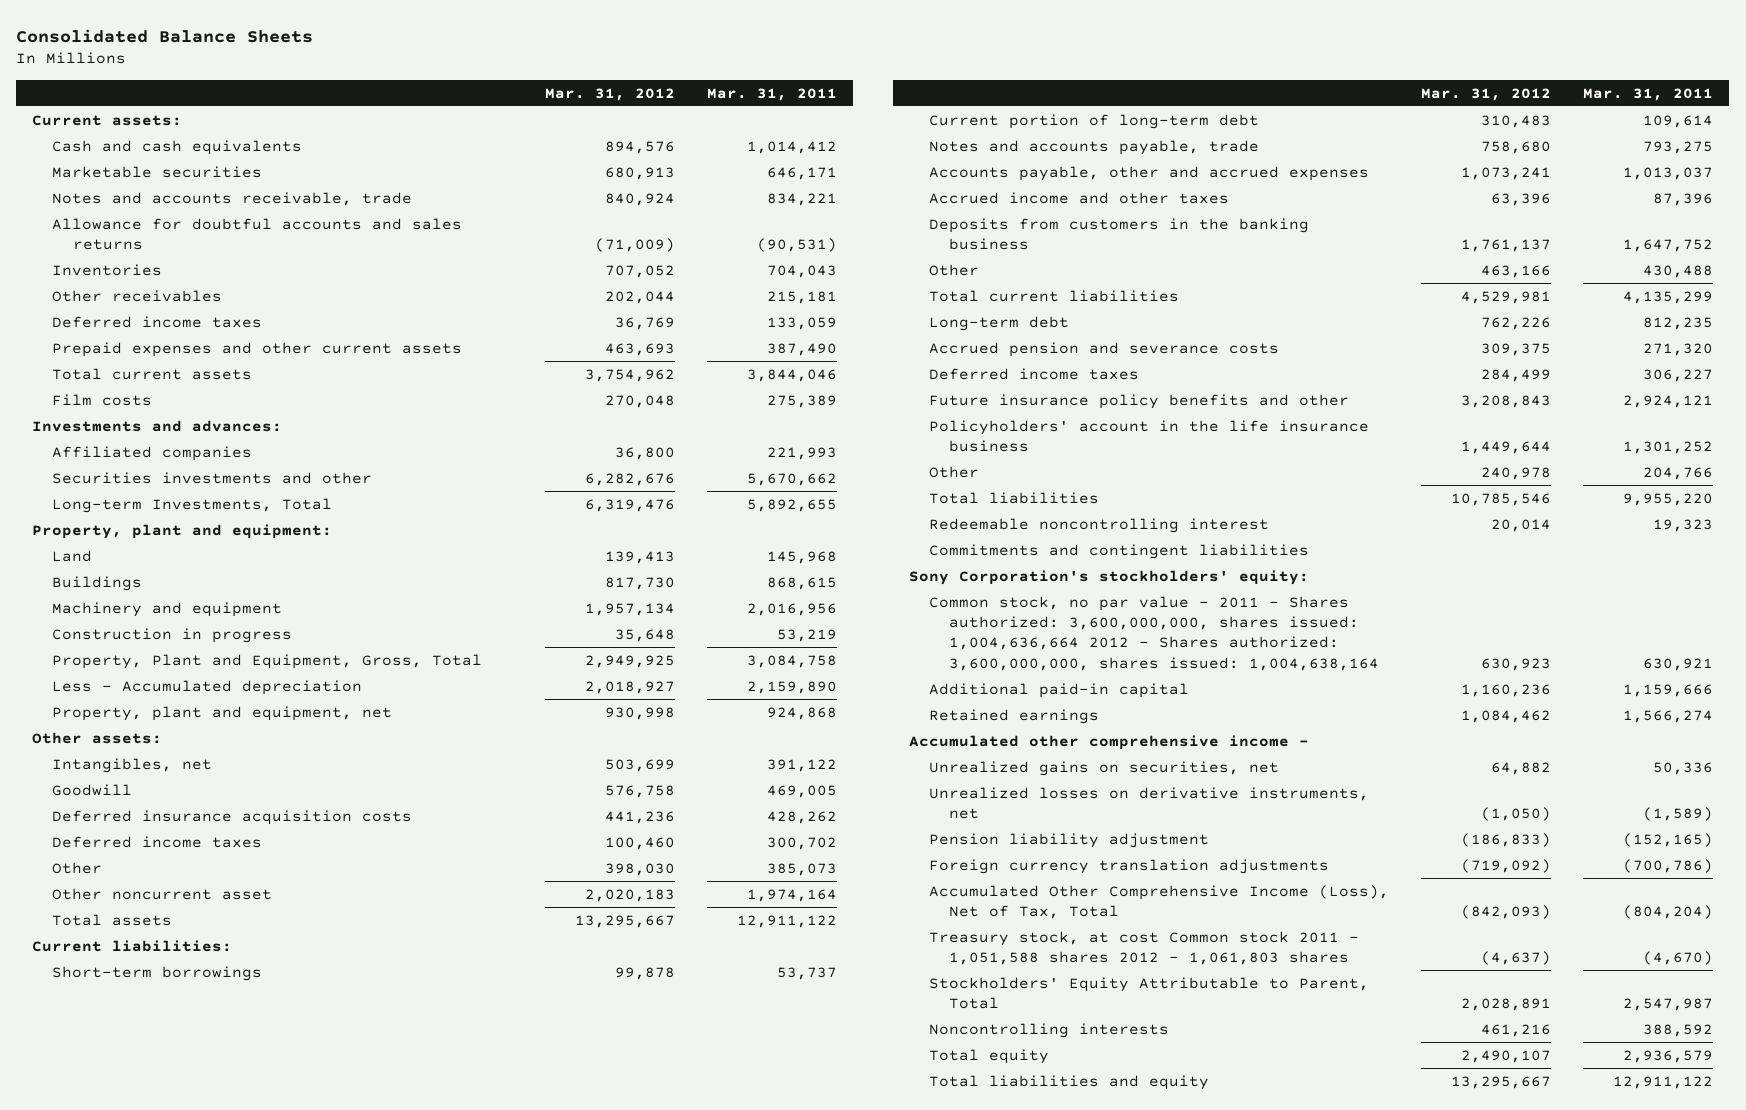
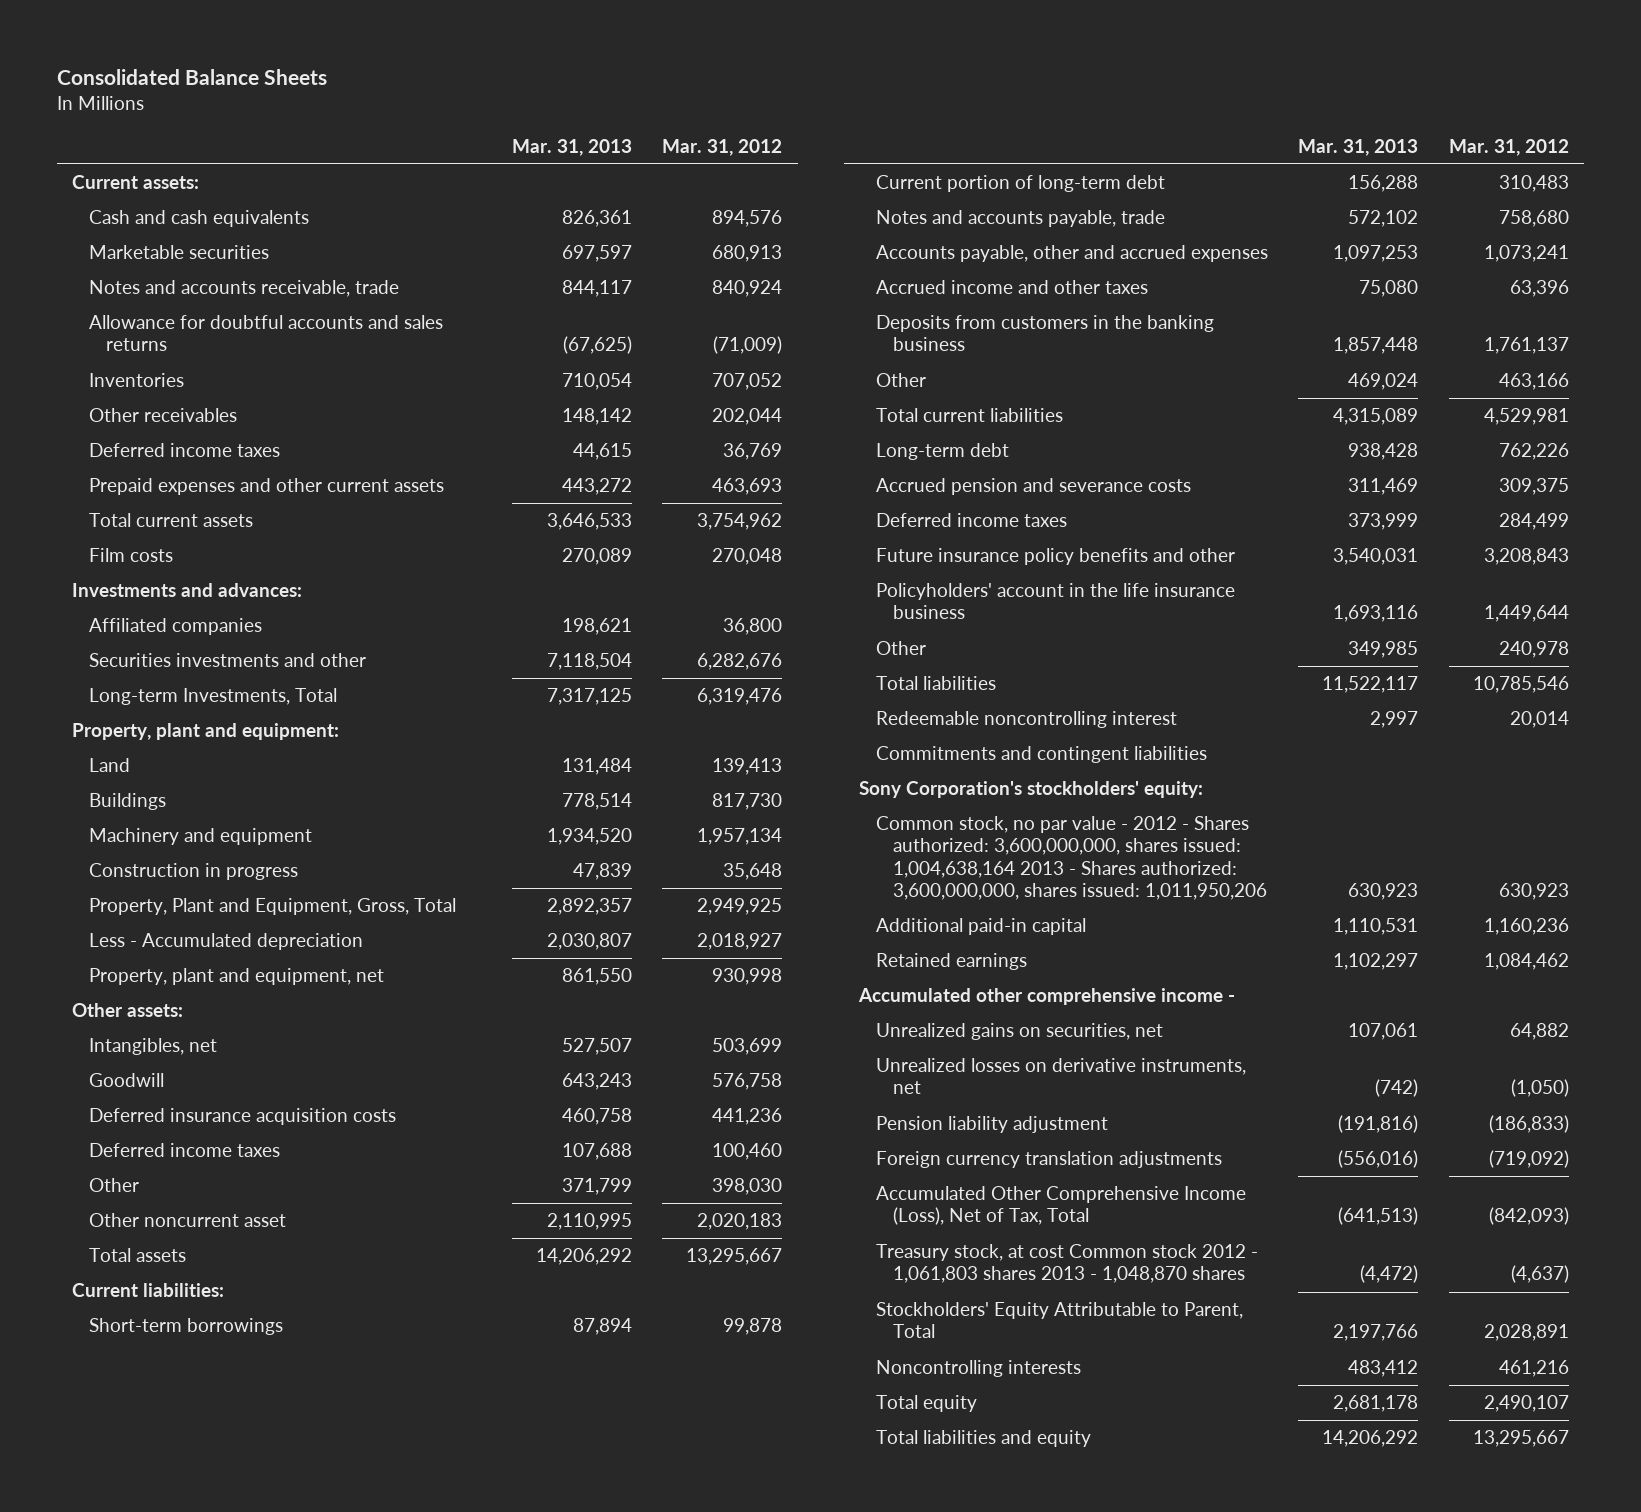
[706,87,837,101] Mar. 31, 2011 -> none
none -> [511,138,632,156] Mar. 31, 2013
[929,595,1380,671] Common stock, no par value - 2011 - Shares authorized: 3,600,000,000, shares issued: 1,004,636,664 2012 - Shares authorized: 3,600,000,000, shares issued: 1,004,638,164 -> [875,816,1267,900] Common stock, no par value - 2012 - Shares authorized: 3,600,000,000, shares issued: 1,004,638,164 2013 - Shares authorized: 3,600,000,000, shares issued: 1,011,950,206
[929,930,1360,966] Treasury stock, at cost Common stock 2011 - 1,051,588 shares 2012 - 1,061,803 shares -> [875,1244,1258,1284] Treasury stock, at cost Common stock 2012 - 1,061,803 shares 2013 - 1,048,870 shares

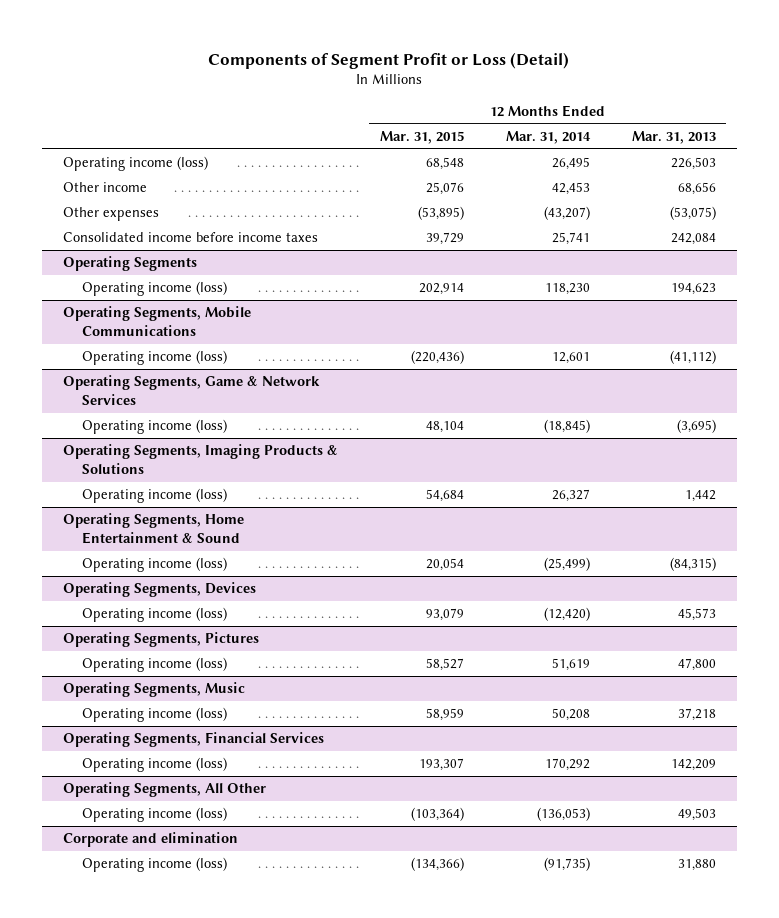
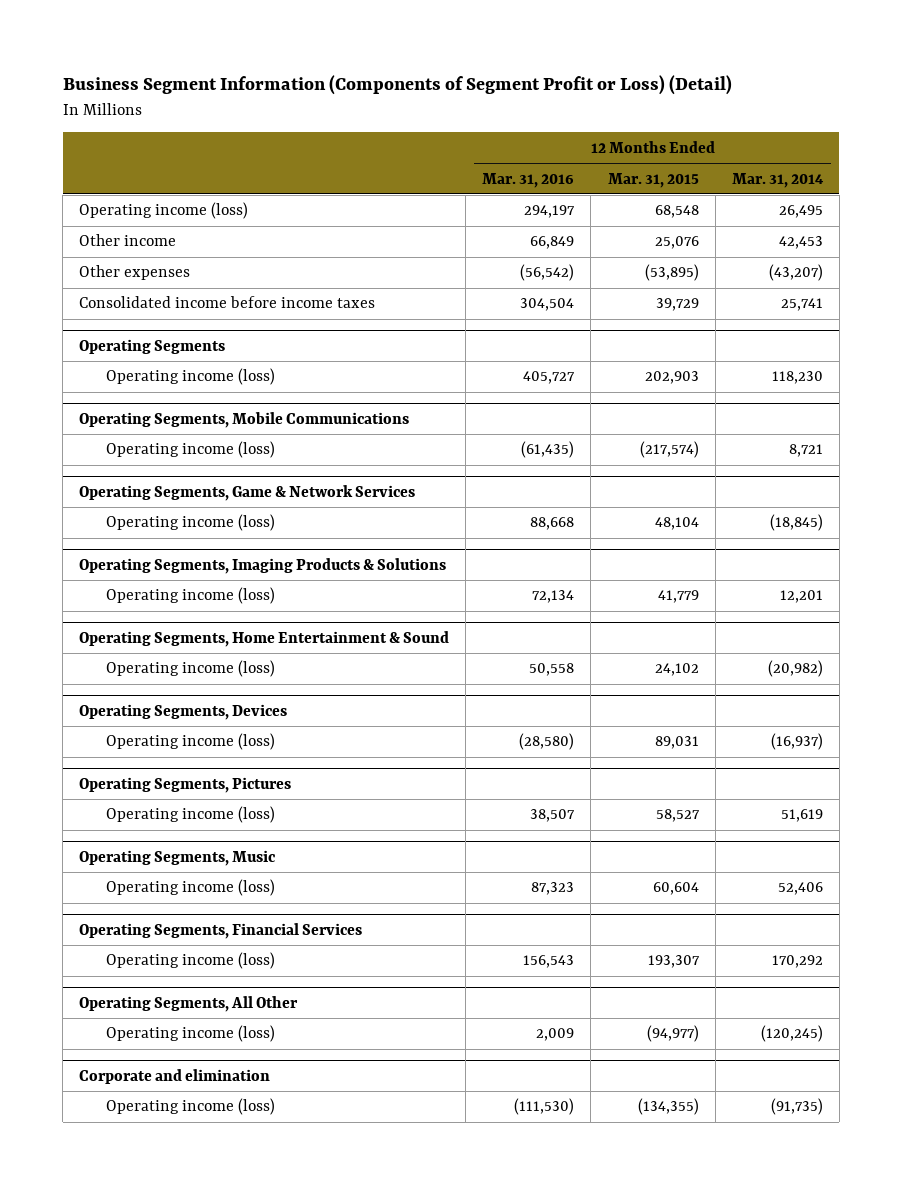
[208,51,570,69] Components of Segment Profit or Loss (Detail) -> [62,75,732,96] Business Segment Information (Components of Segment Profit or Loss) (Detail)
[631,131,716,145] Mar. 31, 2013 -> none
none -> [482,172,575,188] Mar. 31, 2016
[418,283,464,296] 202,914 -> [644,371,699,385] 202,903
[410,350,464,365] (220,436) -> [639,441,699,459] (217,574)
[551,352,590,365] 12,601 -> [788,444,823,458] 8,721
[425,489,464,503] 54,684 -> [657,590,699,604] 41,779
[551,489,590,503] 26,327 -> [779,590,823,604] 12,201
[425,558,464,572] 20,054 -> [654,663,699,677] 24,102
[543,557,590,572] (25,499) -> [767,660,823,678] (20,982)
[425,608,464,622] 93,079 -> [654,736,699,750] 89,031
[543,607,590,622] (12,420) -> [770,733,823,751] (16,937)
[425,708,464,722] 58,959 -> [652,882,699,896] 60,604
[551,708,590,722] 50,208 -> [777,882,823,896] 52,406
[410,807,464,822] (103,364) -> [646,1025,699,1043] (94,977)
[536,807,590,822] (136,053) -> [760,1025,823,1043] (120,245)
[410,857,464,872] (134,366) -> [637,1098,699,1116] (134,355)

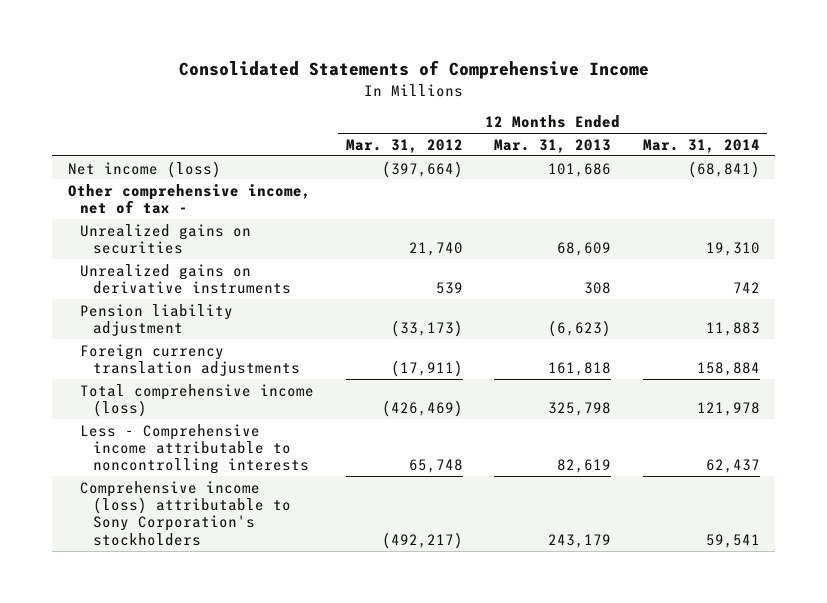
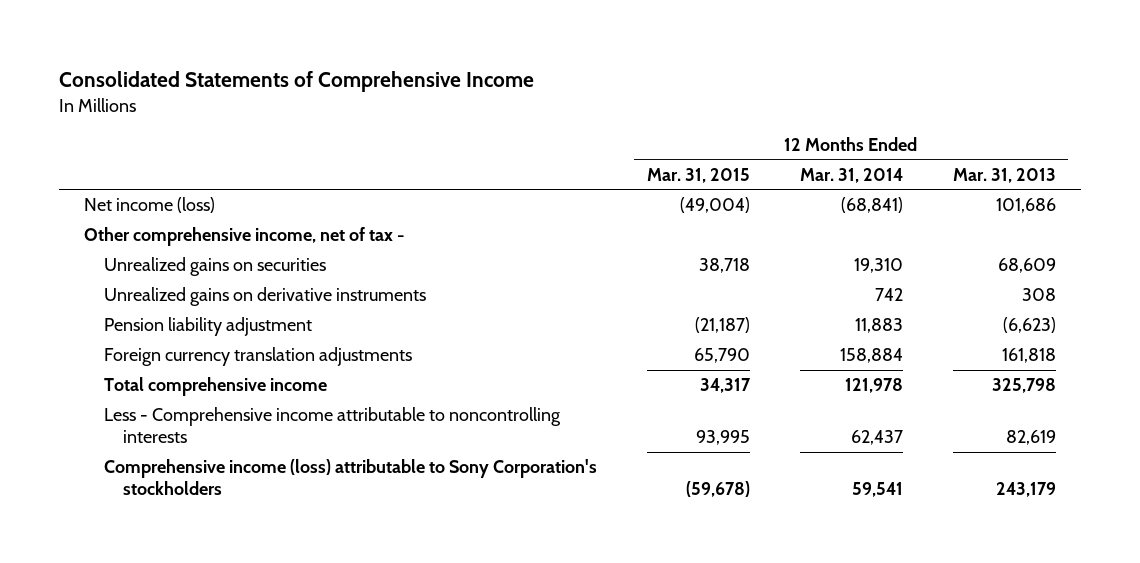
[345,138,463,153] Mar. 31, 2012 -> none
none -> [646,168,750,184] Mar. 31, 2015
[80,383,315,417] Total comprehensive income (loss) -> [103,377,327,397] Total comprehensive income

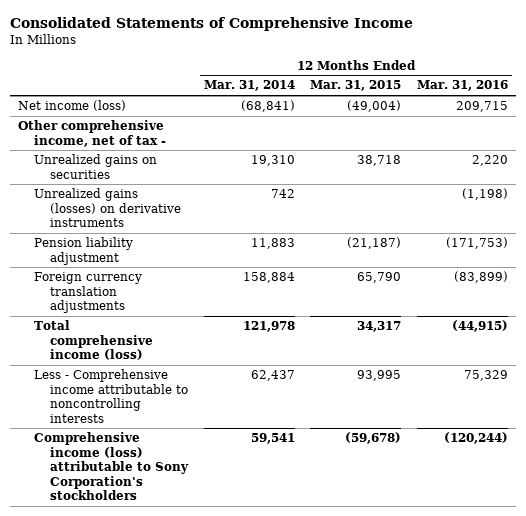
[952,168,1056,184] Mar. 31, 2013 -> none
none -> [417,80,509,92] Mar. 31, 2016
[103,287,426,307] Unrealized gains on derivative instruments -> [33,188,181,228] Unrealized gains (losses) on derivative instruments
[103,377,327,397] Total comprehensive income -> [33,320,153,361] Total comprehensive income (loss)

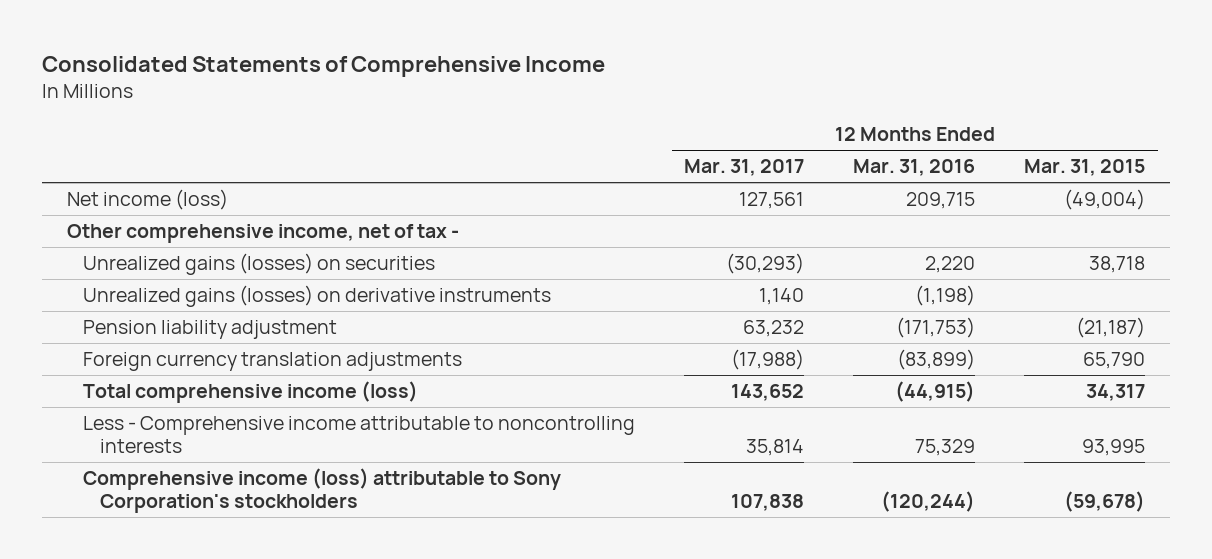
[203,80,295,92] Mar. 31, 2014 -> none
none -> [684,159,805,177] Mar. 31, 2017
[33,154,157,179] Unrealized gains on securities -> [83,253,436,276] Unrealized gains (losses) on securities

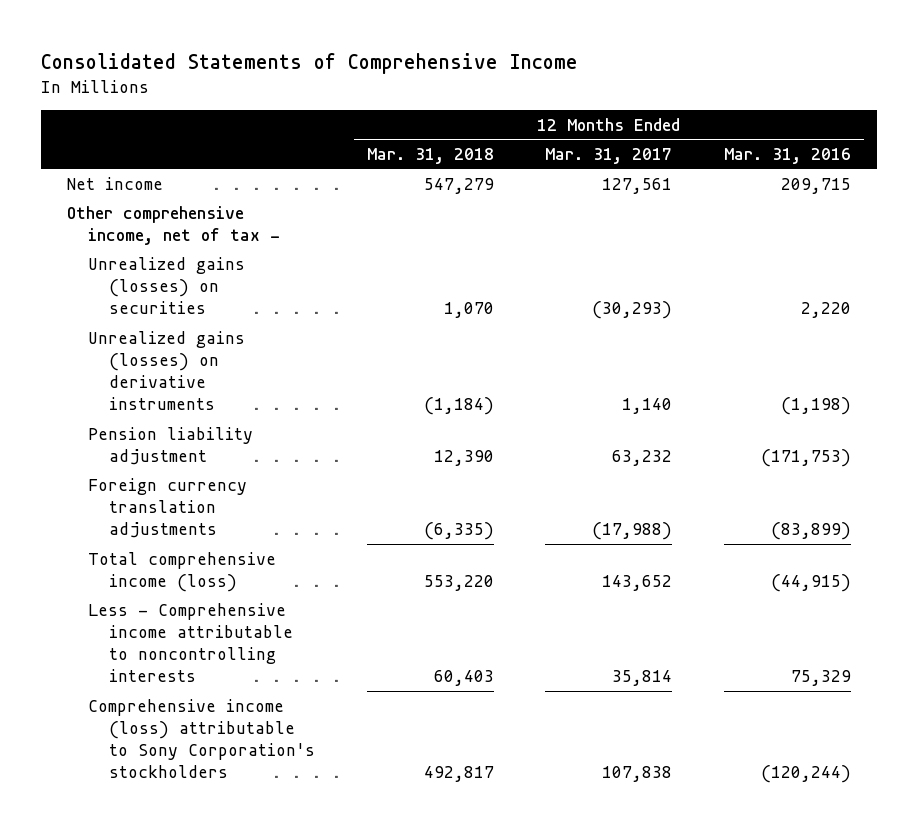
[1024,159,1146,177] Mar. 31, 2015 -> none
none -> [366,148,494,165] Mar. 31, 2018
[66,189,228,211] Net income (loss) -> [67,176,164,190] Net income

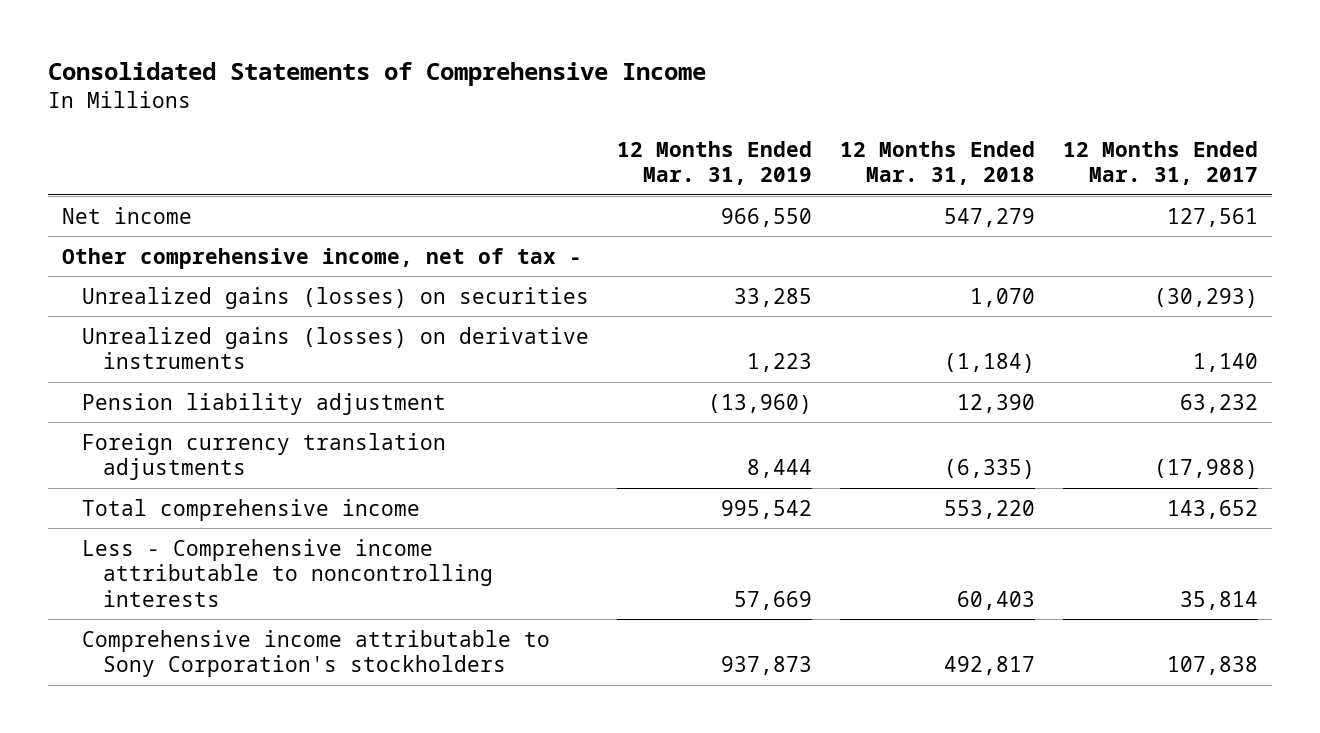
[723,148,851,165] Mar. 31, 2016 -> none
none -> [617,140,813,186] 12 Months Ended Mar. 31, 2019
[87,551,276,592] Total comprehensive income (loss) -> [82,498,421,521] Total comprehensive income
[87,698,315,779] Comprehensive income (loss) attributable to Sony Corporation's stockholders -> [82,629,551,678] Comprehensive income attributable to Sony Corporation's stockholders

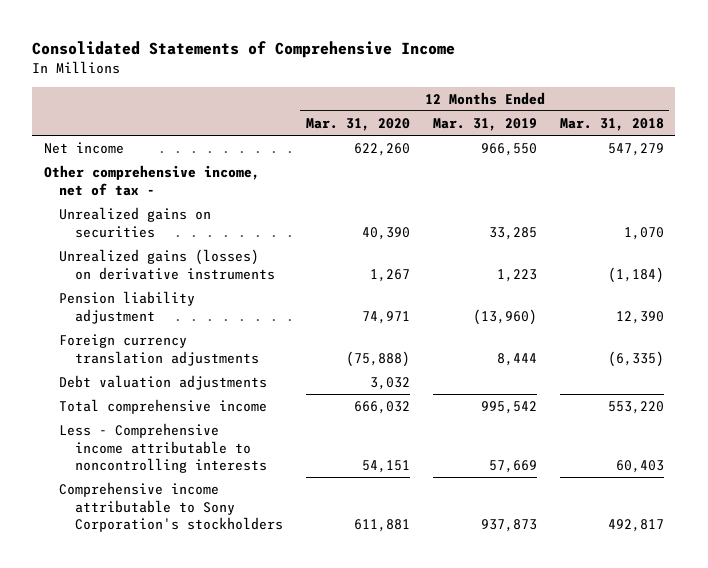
[1062,140,1258,186] 12 Months Ended Mar. 31, 2017 -> none
none -> [305,117,410,131] Mar. 31, 2020
[82,286,590,309] Unrealized gains (losses) on securities -> [59,206,212,238] Unrealized gains on securities
none -> [59,374,268,390] Debt valuation adjustments

